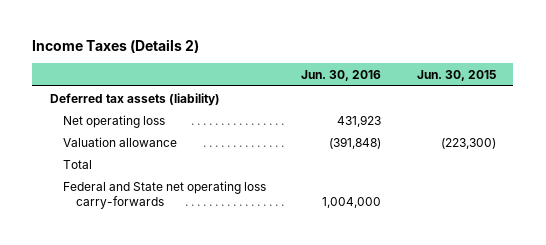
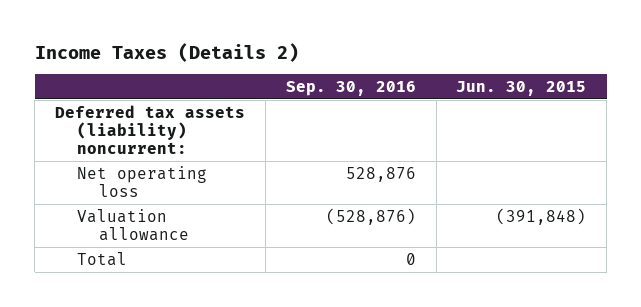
[301,69,382,81] Jun. 30, 2016 -> none
none -> [285,81,416,97] Sep. 30, 2016
[50,92,221,106] Deferred tax assets (liability) -> [55,104,246,155] Deferred tax assets (liability) noncurrent:
[440,137,496,149] (223,300) -> [496,207,587,225] (391,848)
[62,180,266,210] Federal and State net operating loss carry-forwards -> none

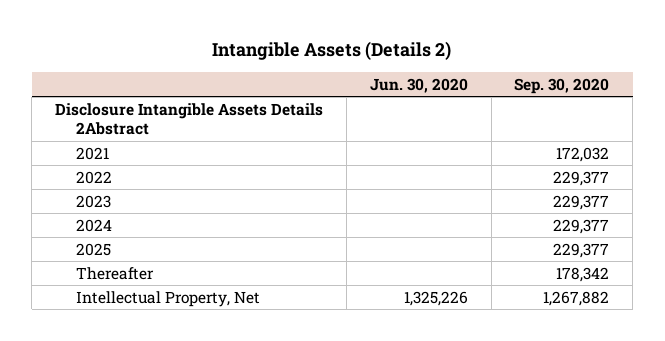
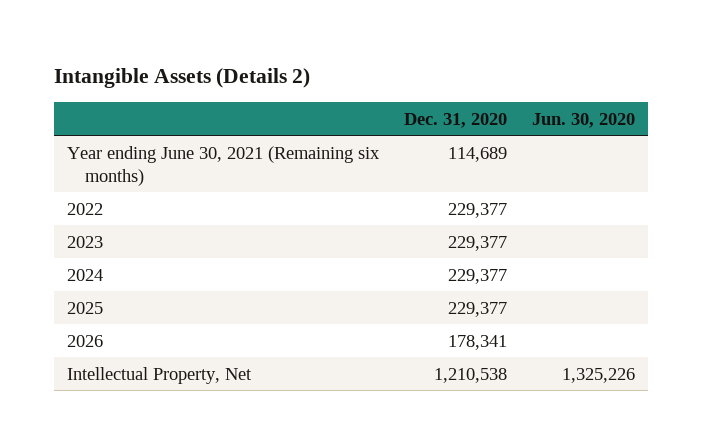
[514,77,610,94] Sep. 30, 2020 -> none
none -> [404,112,508,128] Dec. 31, 2020
[55,102,324,136] Disclosure Intangible Assets Details 2Abstract -> none
[76,146,110,160] 2021 -> [66,145,380,186] Year ending June 30, 2021 (Remaining six months)
[76,266,155,280] Thereafter -> [66,334,103,347] 2026

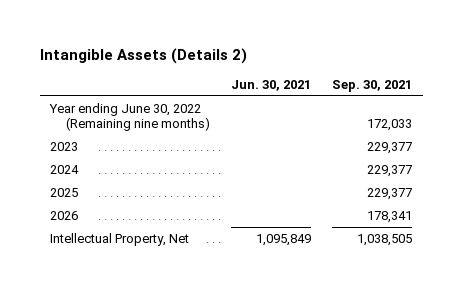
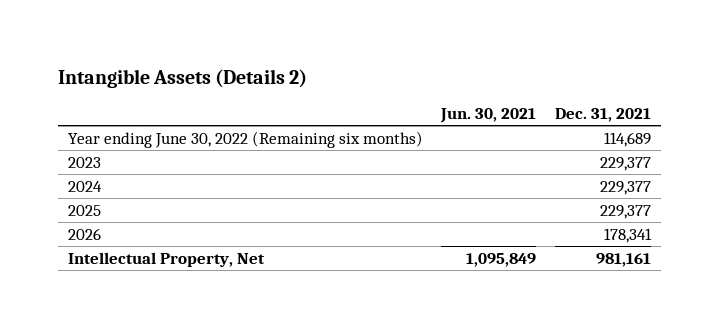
[332,79,413,92] Sep. 30, 2021 -> none
none -> [555,107,652,122] Dec. 31, 2021
[49,103,210,132] Year ending June 30, 2022 (Remaining nine months) -> [67,130,423,148] Year ending June 30, 2022 (Remaining six months)

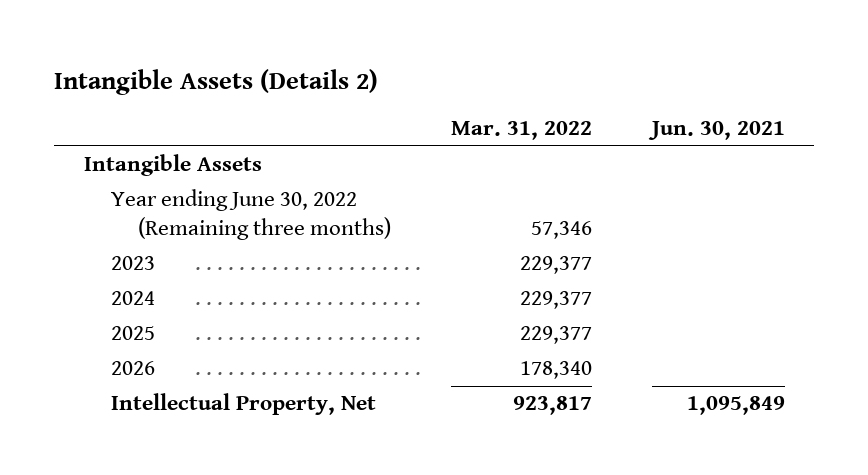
[555,107,652,122] Dec. 31, 2021 -> none
none -> [450,121,592,141] Mar. 31, 2022
none -> [83,154,262,177] Intangible Assets
[67,130,423,148] Year ending June 30, 2022 (Remaining six months) -> [110,189,392,241] Year ending June 30, 2022 (Remaining three months)

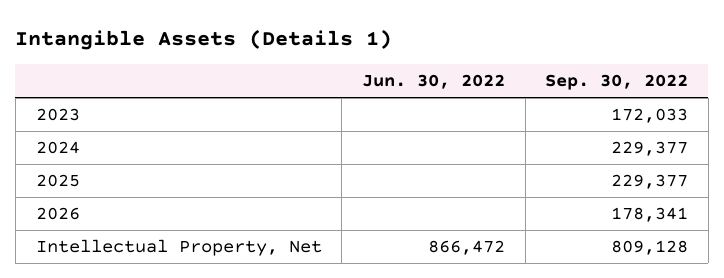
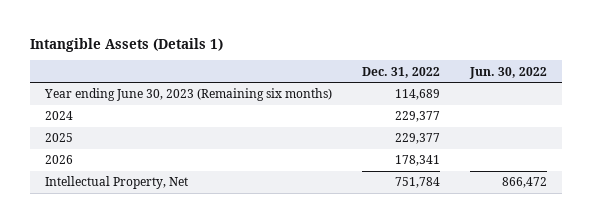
[545,74,689,91] Sep. 30, 2022 -> none
none -> [361,66,440,78] Dec. 31, 2022
[35,108,80,122] 2023 -> [43,88,332,102] Year ending June 30, 2023 (Remaining six months)

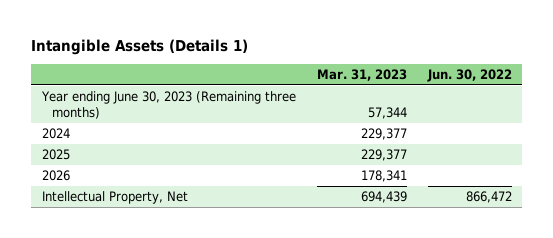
[361,66,440,78] Dec. 31, 2022 -> none
none -> [316,68,407,81] Mar. 31, 2023
[43,88,332,102] Year ending June 30, 2023 (Remaining six months) -> [40,91,296,119] Year ending June 30, 2023 (Remaining three months)

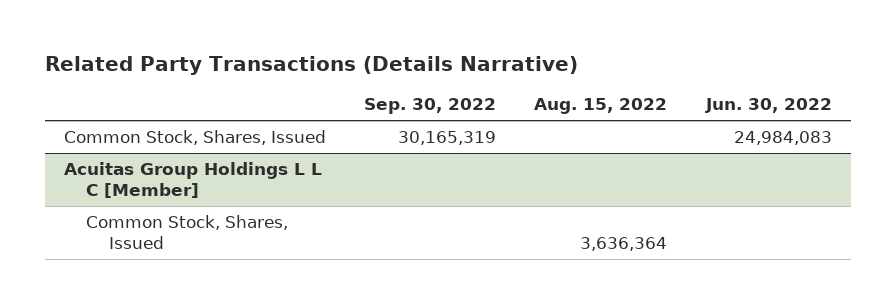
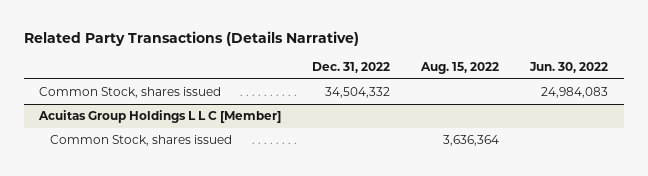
[364,97,497,114] Sep. 30, 2022 -> none
none -> [312,62,391,74] Dec. 31, 2022
[63,130,326,146] Common Stock, Shares, Issued -> [39,87,222,99] Common Stock, shares issued
[86,215,289,249] Common Stock, Shares, Issued -> [50,135,233,147] Common Stock, shares issued

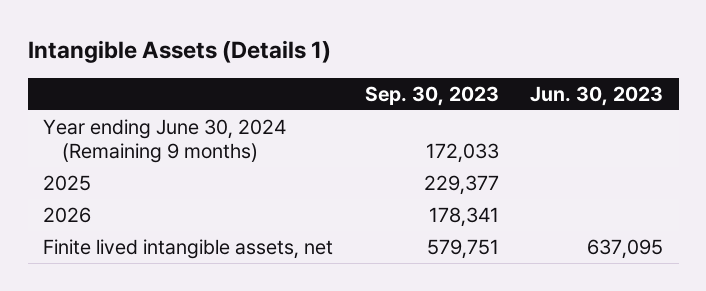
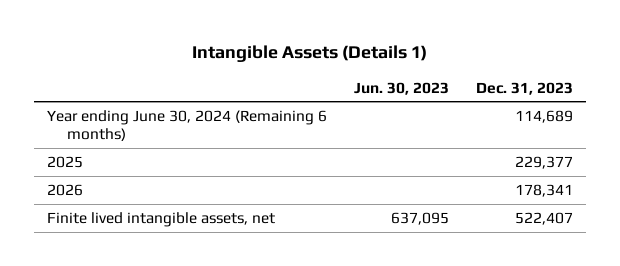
[364,85,499,106] Sep. 30, 2023 -> none
none -> [475,81,573,95] Dec. 31, 2023
[43,118,287,164] Year ending June 30, 2024 (Remaining 9 months) -> [47,109,328,142] Year ending June 30, 2024 (Remaining 6 months)

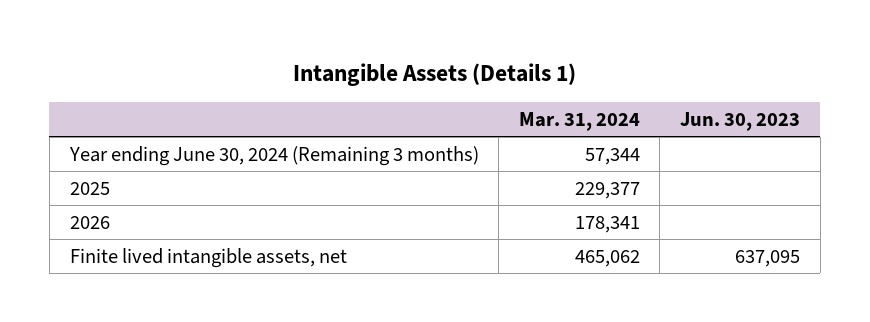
[475,81,573,95] Dec. 31, 2023 -> none
none -> [518,111,640,131] Mar. 31, 2024
[47,109,328,142] Year ending June 30, 2024 (Remaining 6 months) -> [68,145,479,166] Year ending June 30, 2024 (Remaining 3 months)

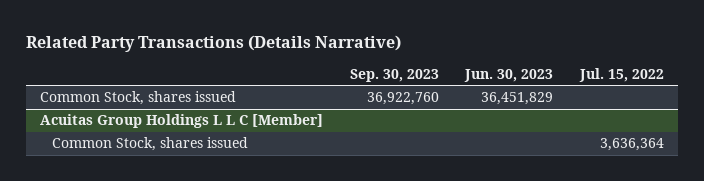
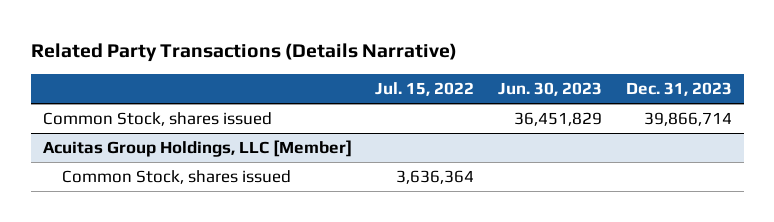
[349,68,439,82] Sep. 30, 2023 -> none
none -> [625,82,732,97] Dec. 31, 2023
[39,114,323,129] Acuitas Group Holdings L L C [Member] -> [42,140,352,158] Acuitas Group Holdings, LLC [Member]

